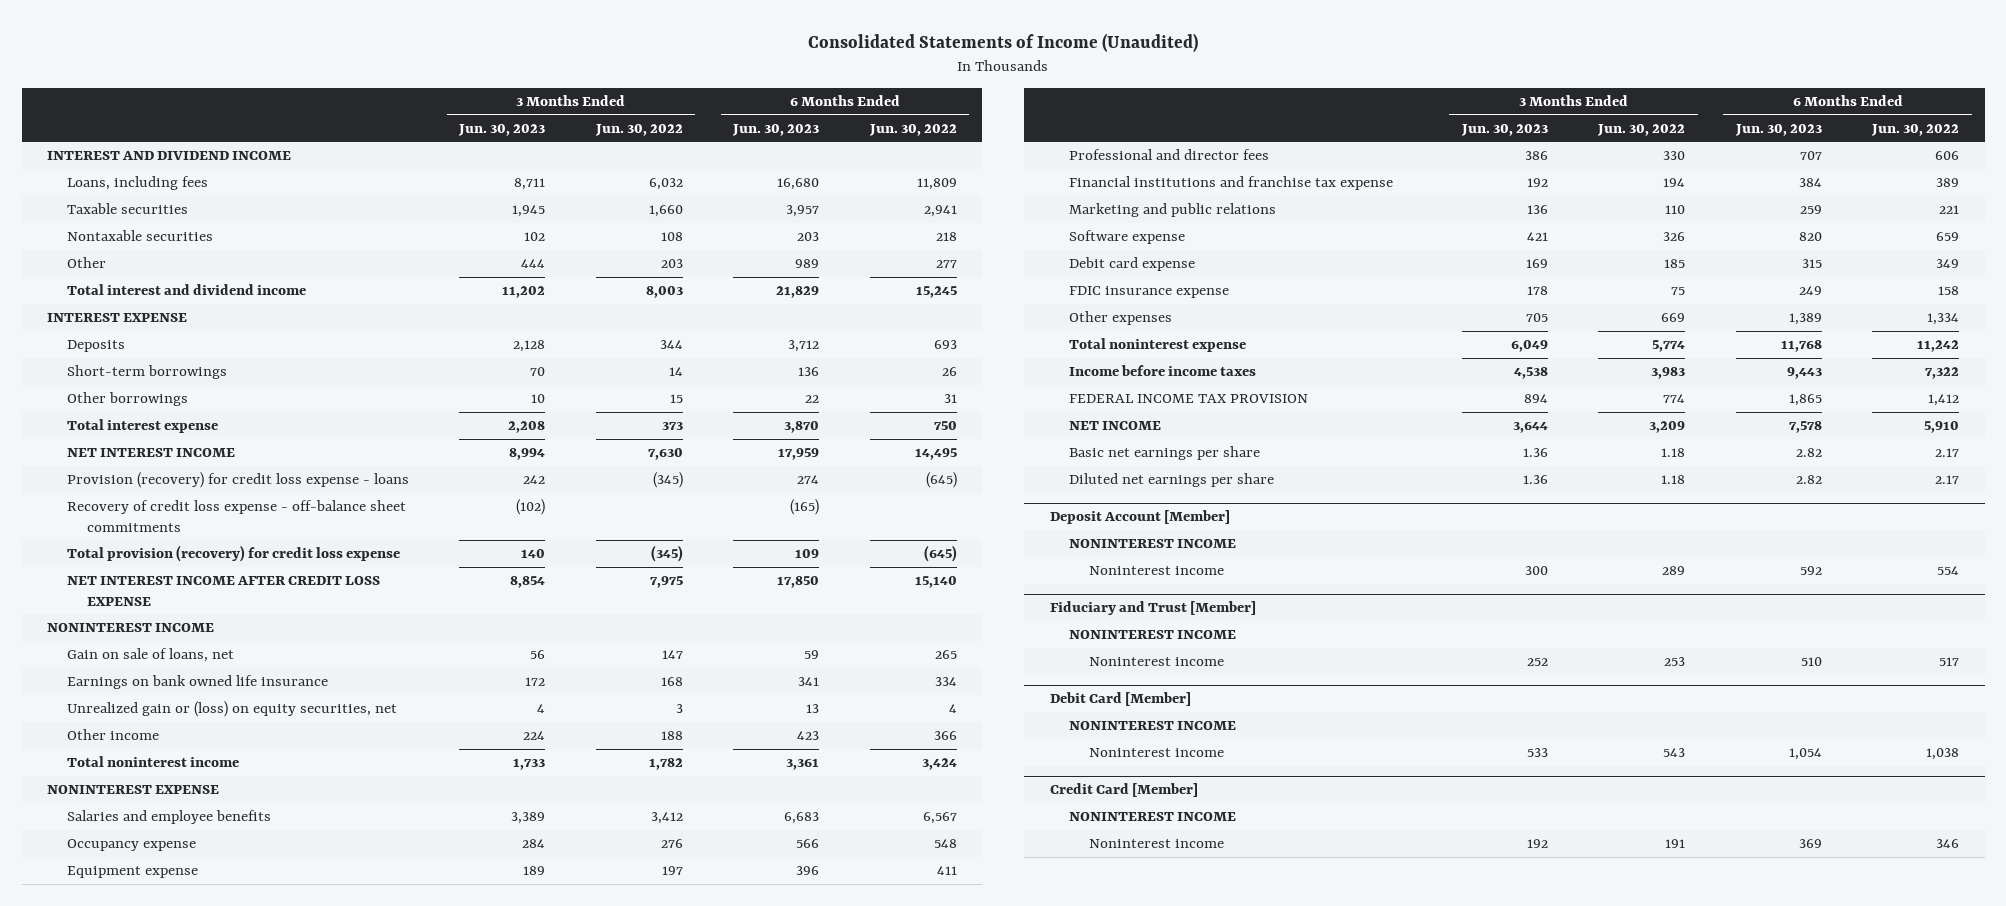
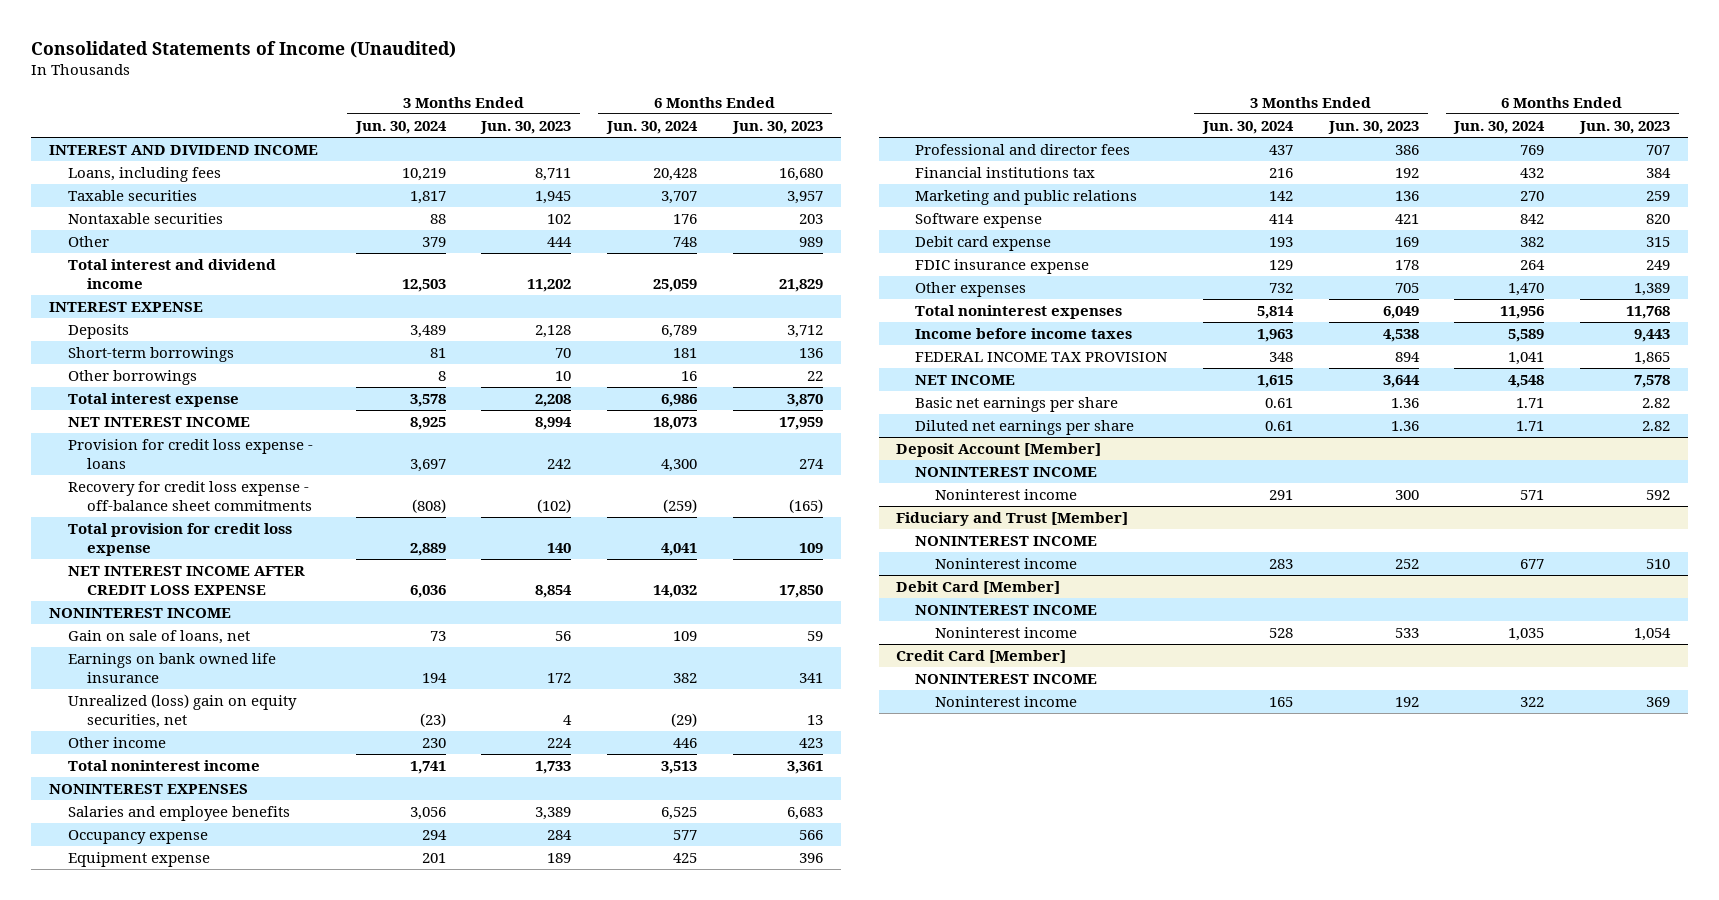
[594,123,683,136] Jun. 30, 2022 -> none
[868,123,957,136] Jun. 30, 2022 -> none
none -> [354,120,447,134] Jun. 30, 2024
none -> [606,120,699,134] Jun. 30, 2024
[66,472,409,489] Provision (recovery) for credit loss expense - loans -> [68,439,314,470] Provision for credit loss expense - loans
[66,500,406,532] Recovery of credit loss expense - off-balance sheet commitments -> [68,481,313,512] Recovery for credit loss expense - off-balance sheet commitments
[66,545,400,563] Total provision (recovery) for credit loss expense -> [68,523,293,557] Total provision for credit loss expense
[66,701,397,718] Unrealized gain or (loss) on equity securities, net -> [68,694,298,729] Unrealized (loss) gain on equity securities, net
[46,785,219,795] NONINTEREST EXPENSE -> [48,784,248,795] NONINTEREST EXPENSES
[1069,176,1394,191] Financial institutions and franchise tax expense -> [915,167,1096,179] Financial institutions tax
[1069,338,1247,353] Total noninterest expense -> [915,305,1123,320] Total noninterest expenses

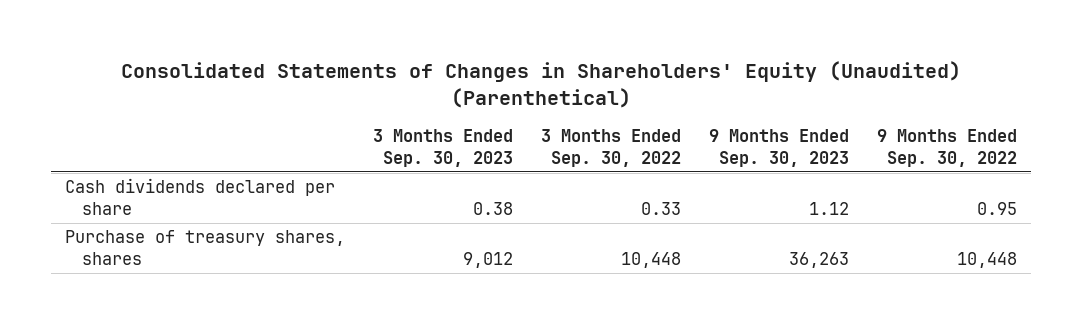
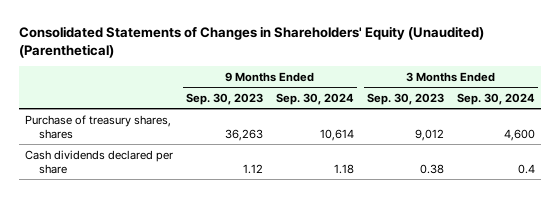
[540,129,681,167] 3 Months Ended Sep. 30, 2022 -> none
[876,129,1017,167] 9 Months Ended Sep. 30, 2022 -> none
none -> [276,92,355,105] Sep. 30, 2024
none -> [456,92,535,105] Sep. 30, 2024
[65,178,336,216] Cash dividends declared per share -> [25,149,174,175] Cash dividends declared per share

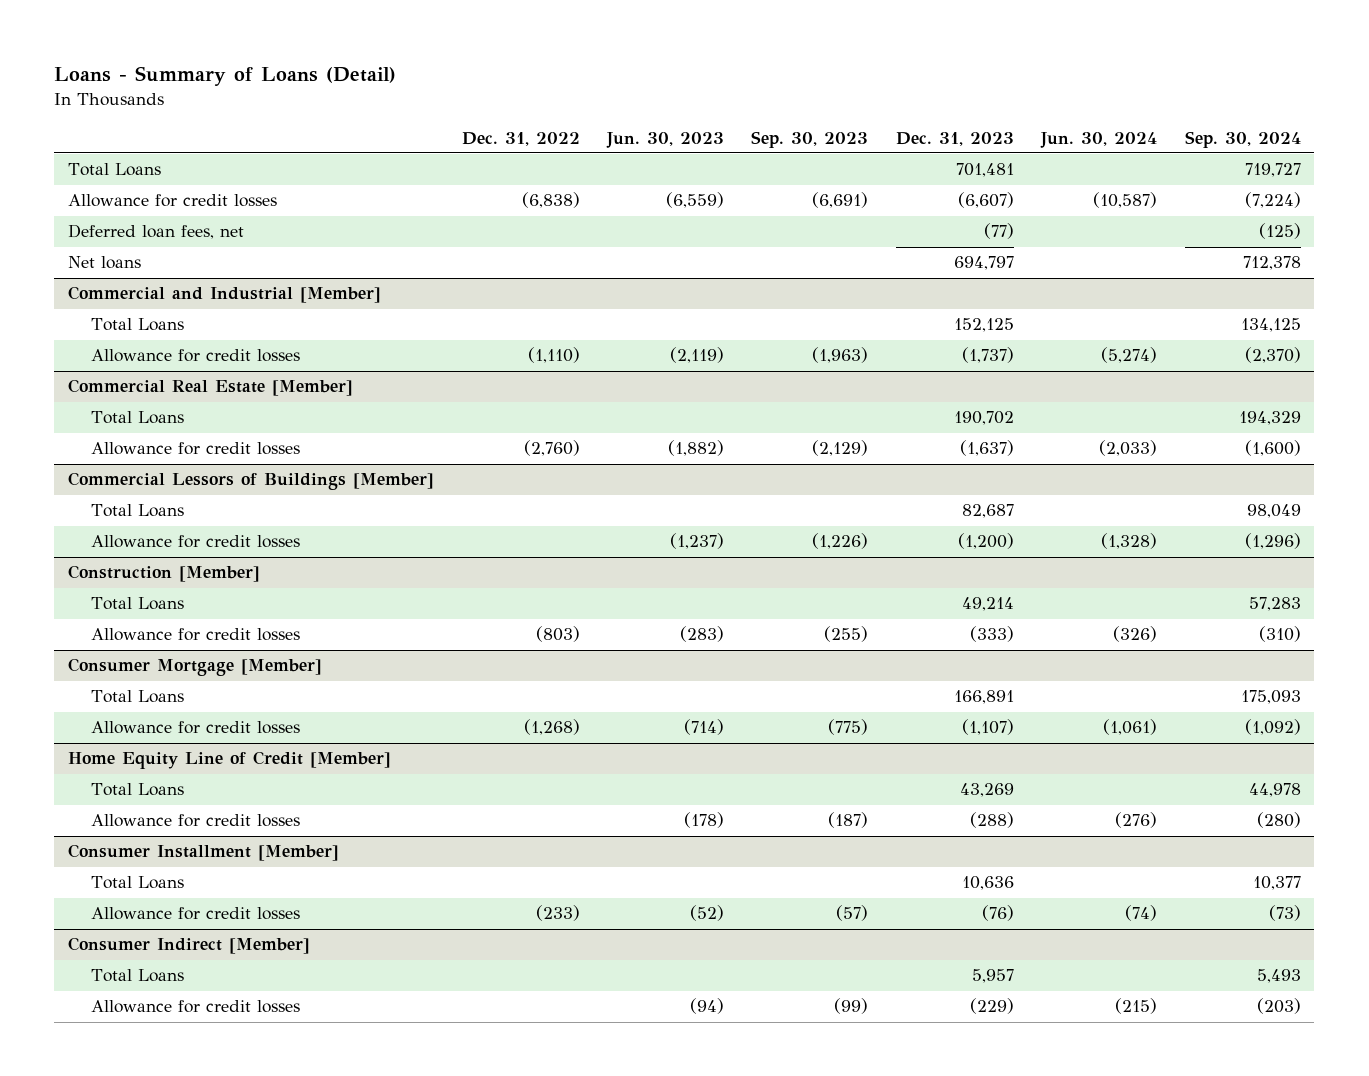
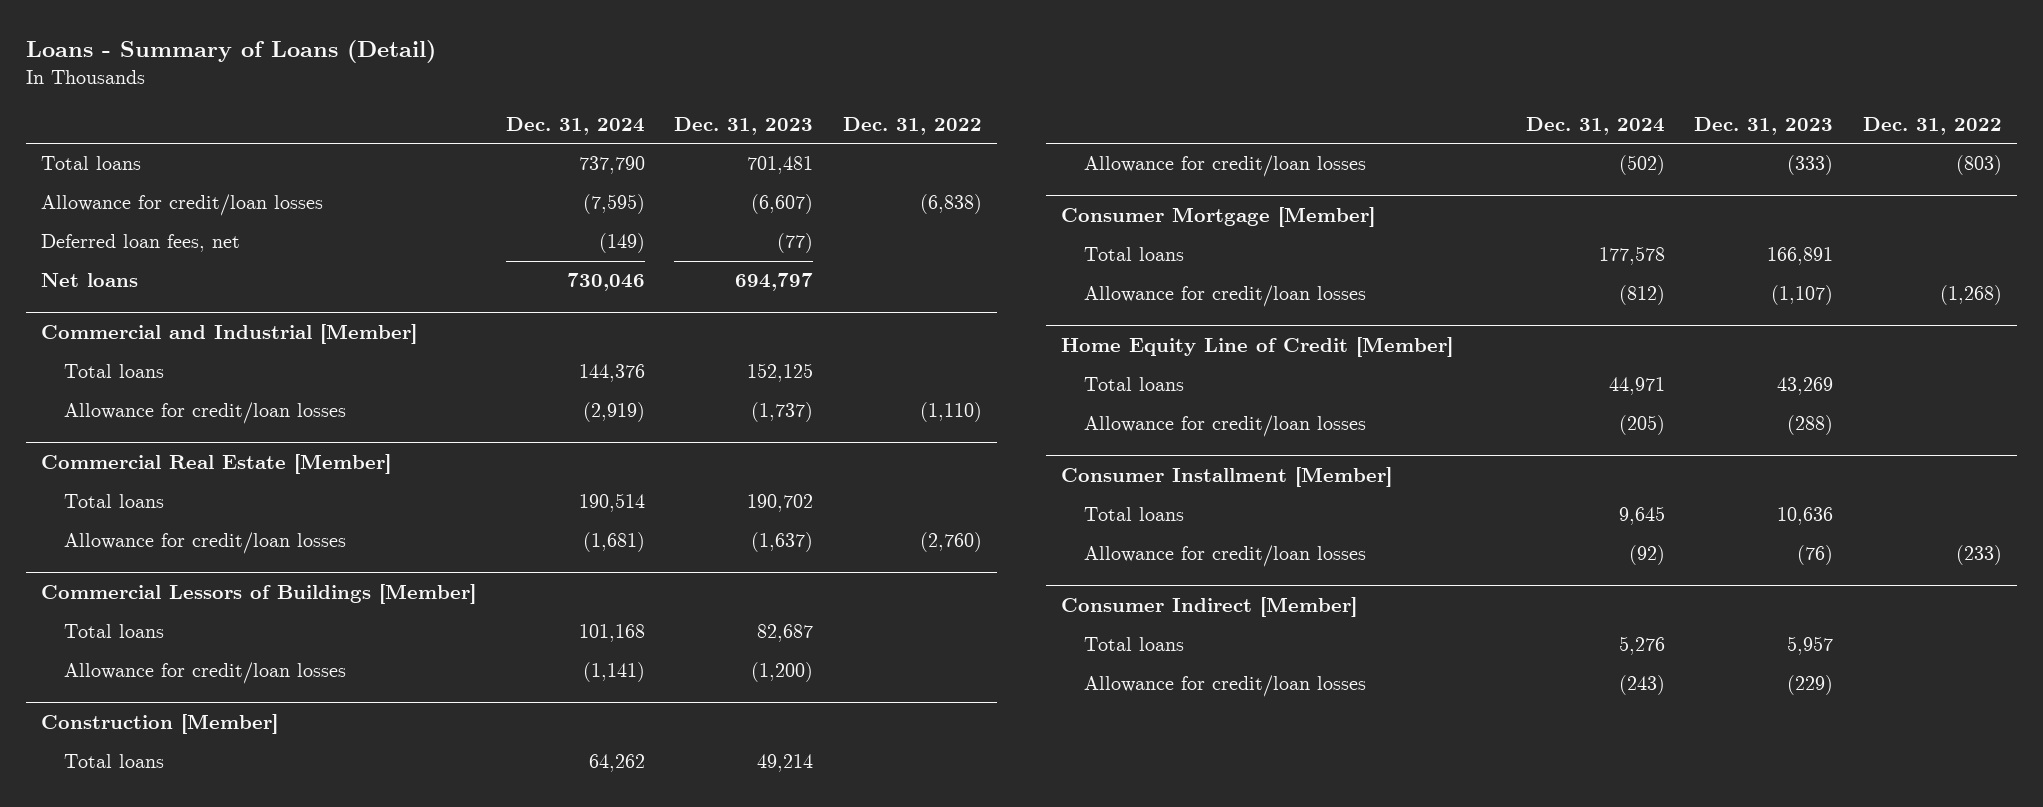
[605,131,724,148] Jun. 30, 2023 -> none
[751,130,869,148] Sep. 30, 2023 -> none
[1040,131,1158,148] Jun. 30, 2024 -> none
[1184,130,1301,148] Sep. 30, 2024 -> none
none -> [505,116,645,135] Dec. 31, 2024
[68,163,162,177] Total Loans -> [41,156,142,171] Total loans
[68,194,278,208] Allowance for credit losses -> [41,194,324,217] Allowance for credit/loan losses
[91,318,185,332] Total Loans -> [64,364,165,379] Total loans
[91,349,301,363] Allowance for credit losses -> [64,402,347,425] Allowance for credit/loan losses
[91,411,185,425] Total Loans -> [64,494,165,509] Total loans
[91,442,301,456] Allowance for credit losses -> [64,532,347,555] Allowance for credit/loan losses
[91,504,185,518] Total Loans -> [64,624,165,639] Total loans
[91,535,301,549] Allowance for credit losses -> [64,662,347,685] Allowance for credit/loan losses
[91,597,185,611] Total Loans -> [64,754,165,769] Total loans
[91,628,301,642] Allowance for credit losses -> [1084,155,1367,178] Allowance for credit/loan losses
[91,690,185,704] Total Loans -> [1084,247,1185,262] Total loans
[91,721,301,735] Allowance for credit losses -> [1084,285,1367,308] Allowance for credit/loan losses
[91,783,185,797] Total Loans -> [1084,377,1185,392] Total loans
[91,814,301,828] Allowance for credit losses -> [1084,415,1367,438] Allowance for credit/loan losses
[91,876,185,890] Total Loans -> [1084,507,1185,522] Total loans
[91,907,301,921] Allowance for credit losses -> [1084,545,1367,568] Allowance for credit/loan losses
[91,969,185,983] Total Loans -> [1084,637,1185,652] Total loans
[91,1000,301,1014] Allowance for credit losses -> [1084,675,1367,698] Allowance for credit/loan losses

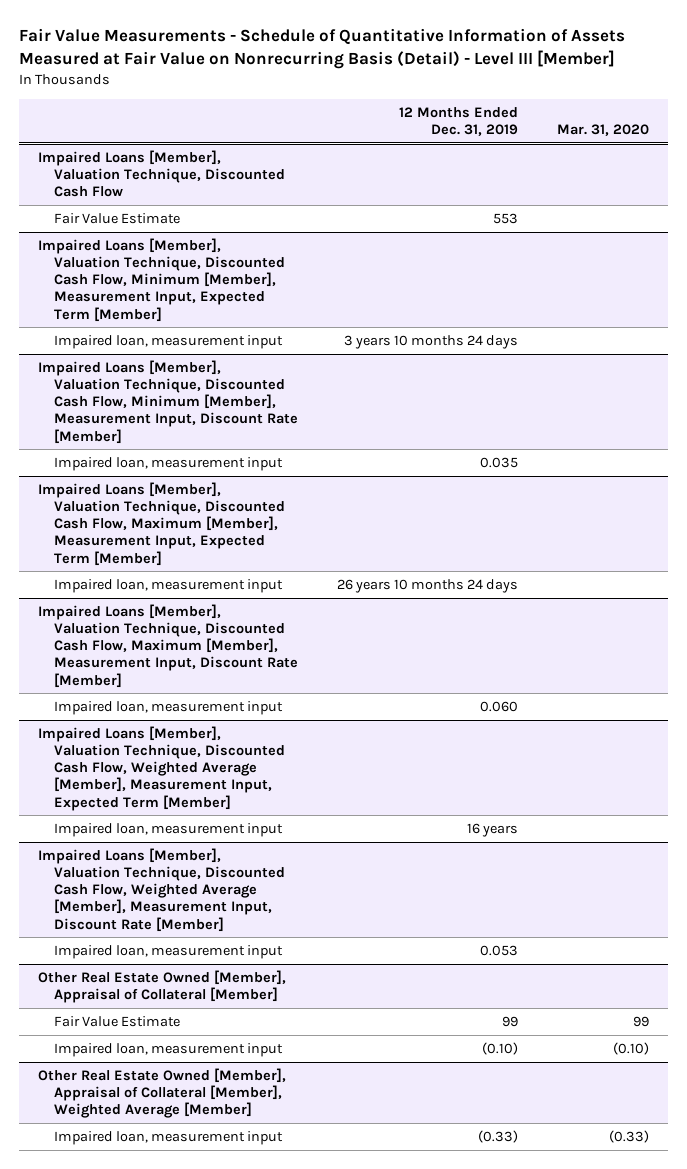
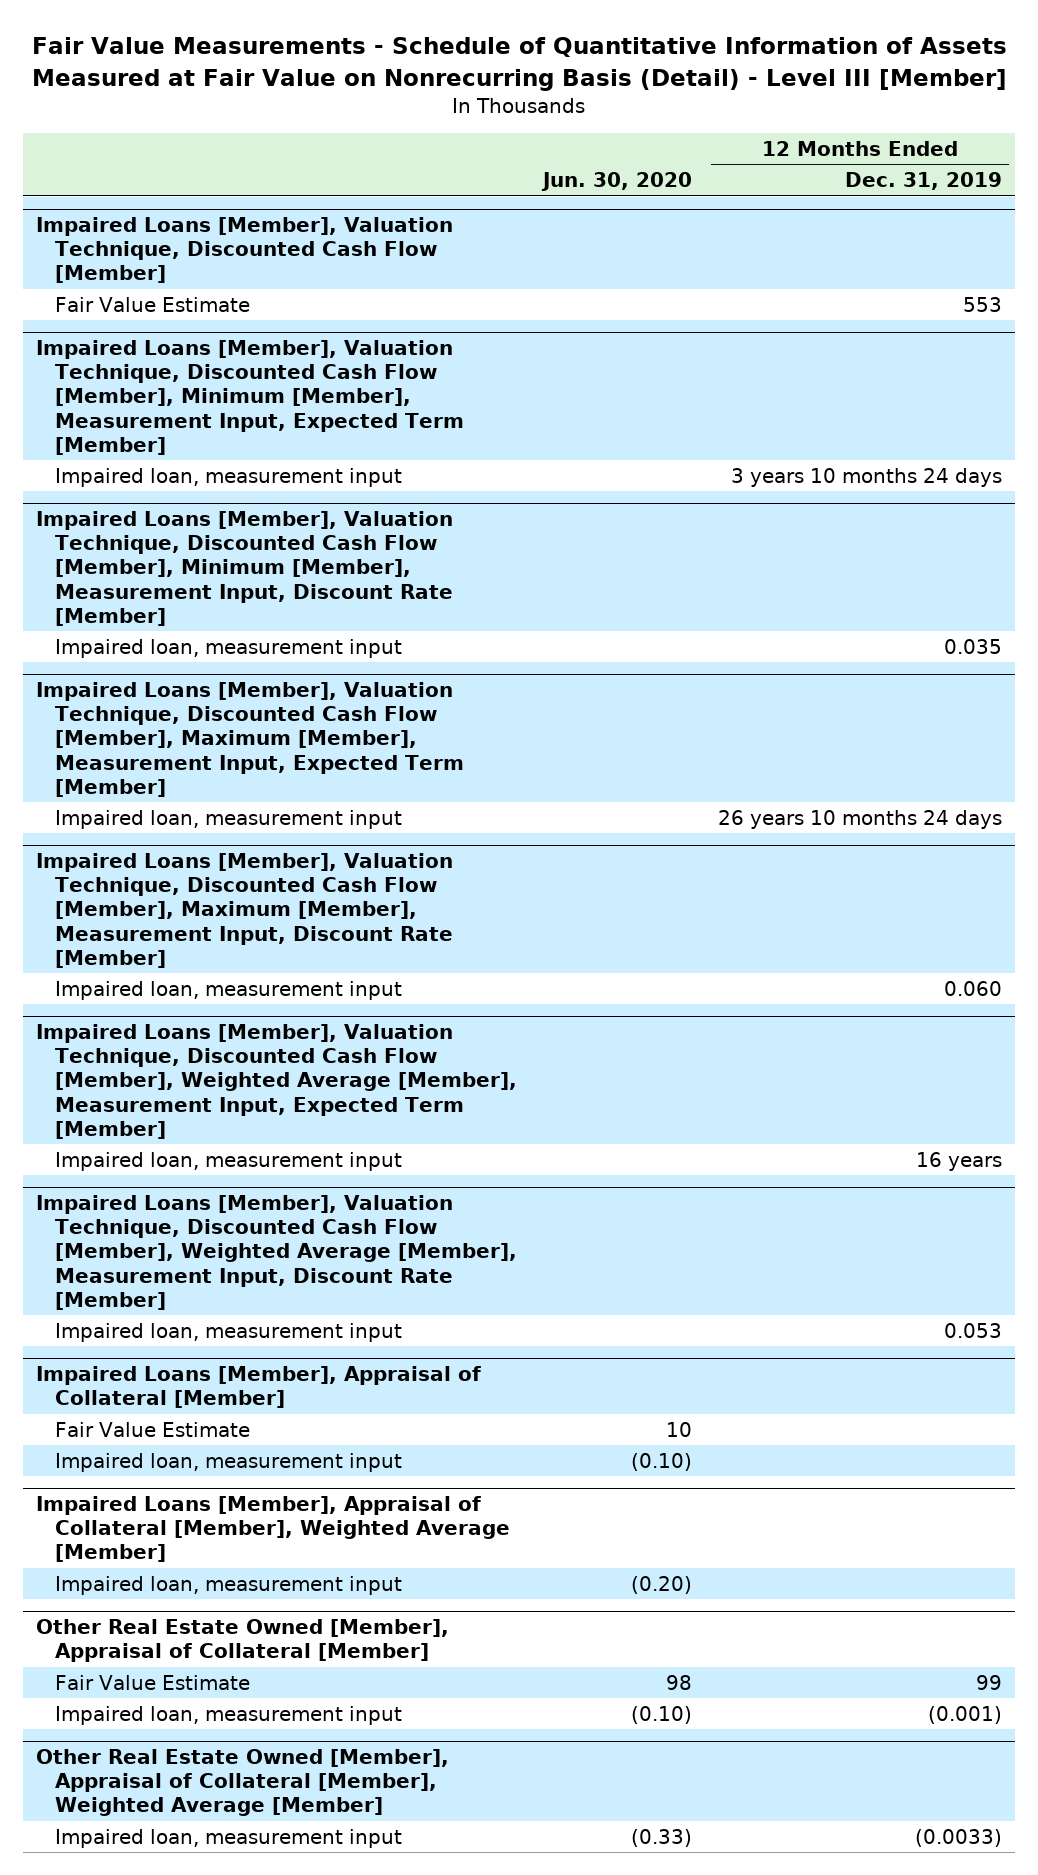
[556,123,649,136] Mar. 31, 2020 -> none
none -> [540,172,692,192] Jun. 30, 2020
[38,150,286,198] Impaired Loans [Member], Valuation Technique, Discounted Cash Flow -> [36,217,454,284] Impaired Loans [Member], Valuation Technique, Discounted Cash Flow [Member]
[38,238,286,322] Impaired Loans [Member], Valuation Technique, Discounted Cash Flow, Minimum [Member], Measurement Input, Expected Term [Member] -> [36,340,464,455] Impaired Loans [Member], Valuation Technique, Discounted Cash Flow [Member], Minimum [Member], Measurement Input, Expected Term [Member]
[38,360,299,444] Impaired Loans [Member], Valuation Technique, Discounted Cash Flow, Minimum [Member], Measurement Input, Discount Rate [Member] -> [36,511,454,626] Impaired Loans [Member], Valuation Technique, Discounted Cash Flow [Member], Minimum [Member], Measurement Input, Discount Rate [Member]
[38,482,286,566] Impaired Loans [Member], Valuation Technique, Discounted Cash Flow, Maximum [Member], Measurement Input, Expected Term [Member] -> [36,682,464,797] Impaired Loans [Member], Valuation Technique, Discounted Cash Flow [Member], Maximum [Member], Measurement Input, Expected Term [Member]
[38,604,299,688] Impaired Loans [Member], Valuation Technique, Discounted Cash Flow, Maximum [Member], Measurement Input, Discount Rate [Member] -> [36,853,454,968] Impaired Loans [Member], Valuation Technique, Discounted Cash Flow [Member], Maximum [Member], Measurement Input, Discount Rate [Member]
[38,726,286,811] Impaired Loans [Member], Valuation Technique, Discounted Cash Flow, Weighted Average [Member], Measurement Input, Expected Term [Member] -> [36,1024,517,1139] Impaired Loans [Member], Valuation Technique, Discounted Cash Flow [Member], Weighted Average [Member], Measurement Input, Expected Term [Member]
[38,848,286,932] Impaired Loans [Member], Valuation Technique, Discounted Cash Flow, Weighted Average [Member], Measurement Input, Discount Rate [Member] -> [36,1195,517,1310] Impaired Loans [Member], Valuation Technique, Discounted Cash Flow [Member], Weighted Average [Member], Measurement Input, Discount Rate [Member]
none -> [36,1366,482,1409] Impaired Loans [Member], Appraisal of Collateral [Member]
none -> [54,1422,250,1438] Fair Value Estimate
none -> [54,1453,402,1473] Impaired loan, measurement input
none -> [36,1496,510,1563] Impaired Loans [Member], Appraisal of Collateral [Member], Weighted Average [Member]
none -> [54,1576,402,1596] Impaired loan, measurement input
[481,1042,518,1056] (0.10) -> [927,1706,1002,1725] (0.001)
[477,1130,518,1144] (0.33) -> [914,1829,1002,1848] (0.0033)

